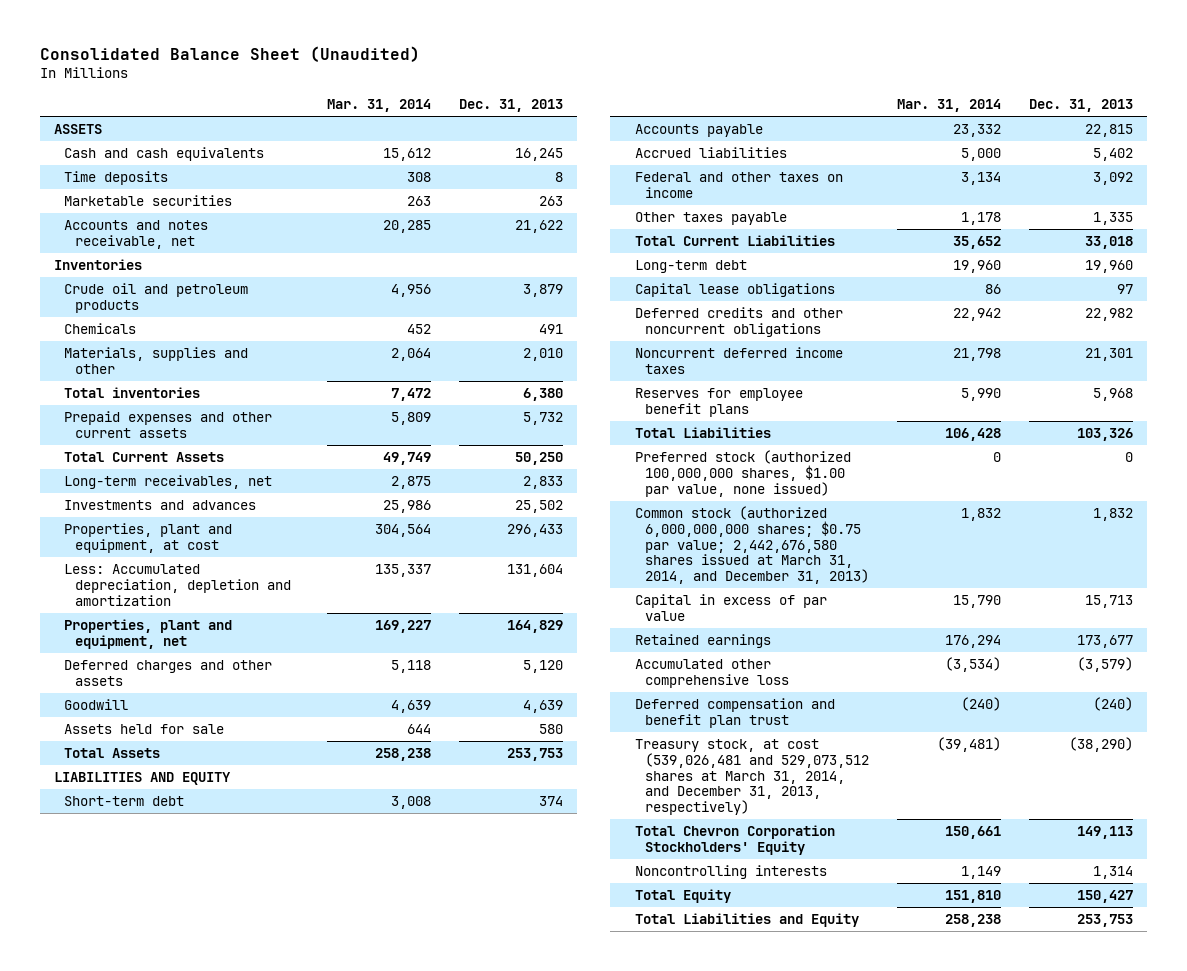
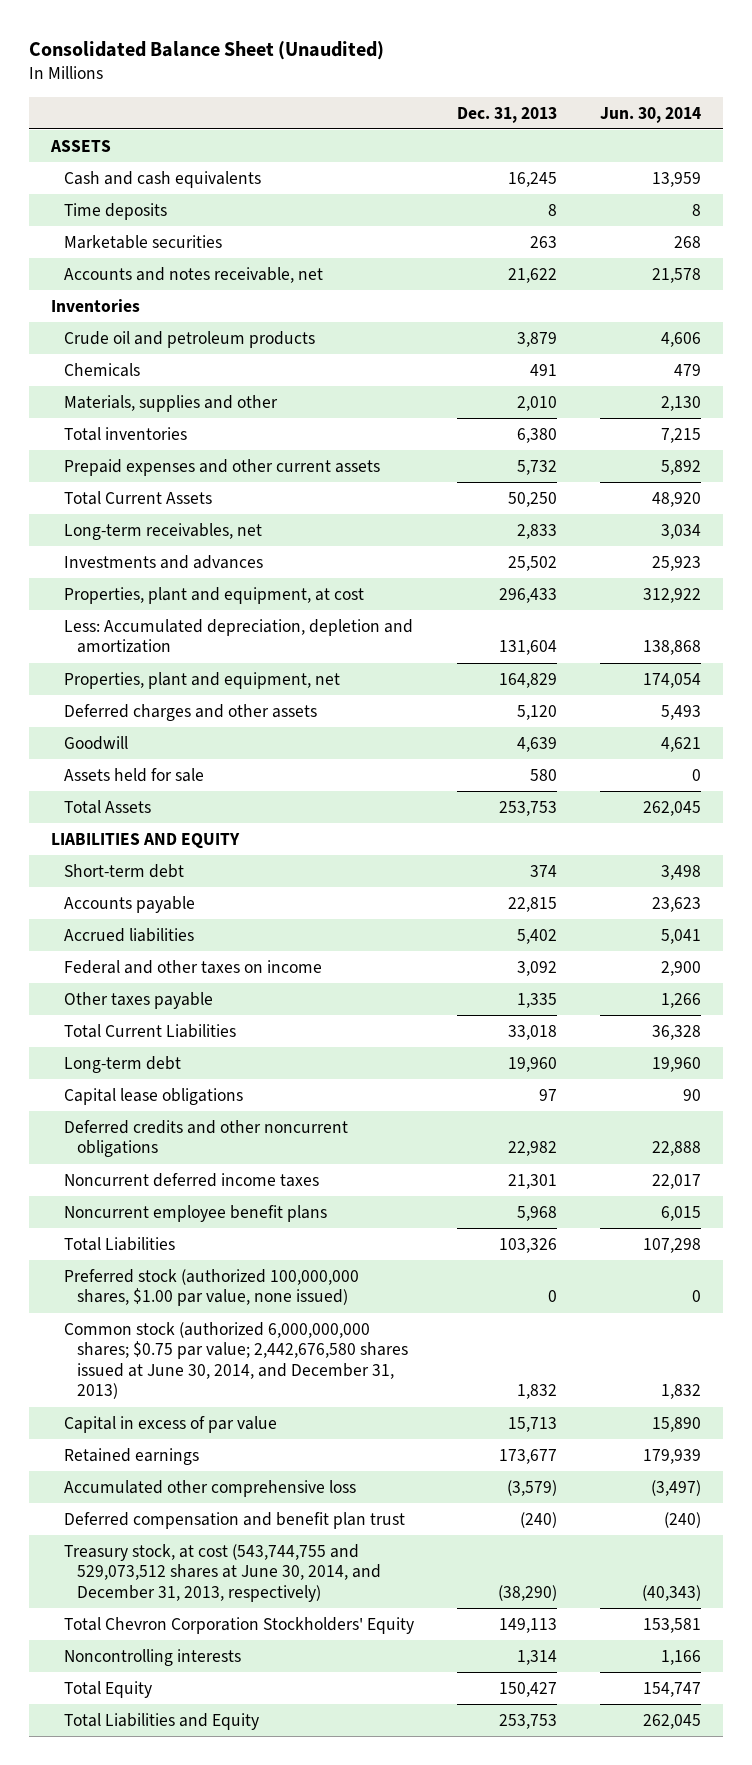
[326,98,431,112] Mar. 31, 2014 -> none
none -> [600,106,702,123] Jun. 30, 2014
[634,388,803,417] Reserves for employee benefit plans -> [63,1204,327,1222] Noncurrent employee benefit plans
[634,506,870,584] Common stock (authorized 6,000,000,000 shares; $0.75 par value; 2,442,676,580 shares issued at March 31, 2014, and December 31, 2013) -> [63,1321,409,1400] Common stock (authorized 6,000,000,000 shares; $0.75 par value; 2,442,676,580 shares issued at June 30, 2014, and December 31, 2013)
[634,739,870,815] Treasury stock, at cost (539,026,481 and 529,073,512 shares at March 31, 2014, and December 31, 2013, respectively) -> [63,1543,382,1602] Treasury stock, at cost (543,744,755 and 529,073,512 shares at June 30, 2014, and December 31, 2013, respectively)

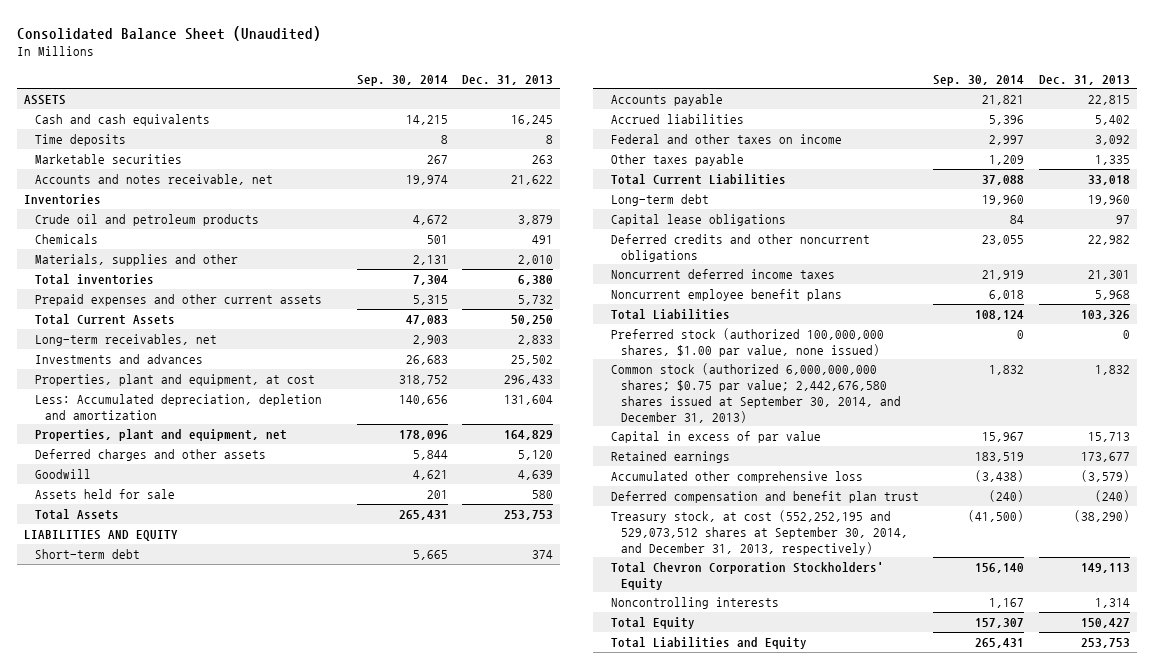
[600,106,702,123] Jun. 30, 2014 -> none
none -> [356,74,448,86] Sep. 30, 2014
[63,1321,409,1400] Common stock (authorized 6,000,000,000 shares; $0.75 par value; 2,442,676,580 shares issued at June 30, 2014, and December 31, 2013) -> [610,363,902,423] Common stock (authorized 6,000,000,000 shares; $0.75 par value; 2,442,676,580 shares issued at September 30, 2014, and December 31, 2013)
[63,1543,382,1602] Treasury stock, at cost (543,744,755 and 529,073,512 shares at June 30, 2014, and December 31, 2013, respectively) -> [610,510,909,555] Treasury stock, at cost (552,252,195 and 529,073,512 shares at September 30, 2014, and December 31, 2013, respectively)

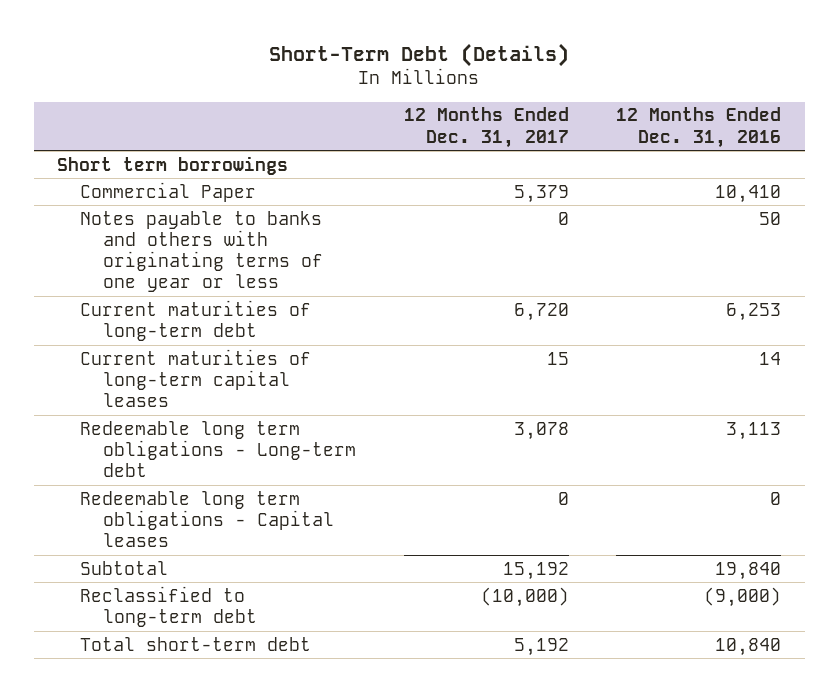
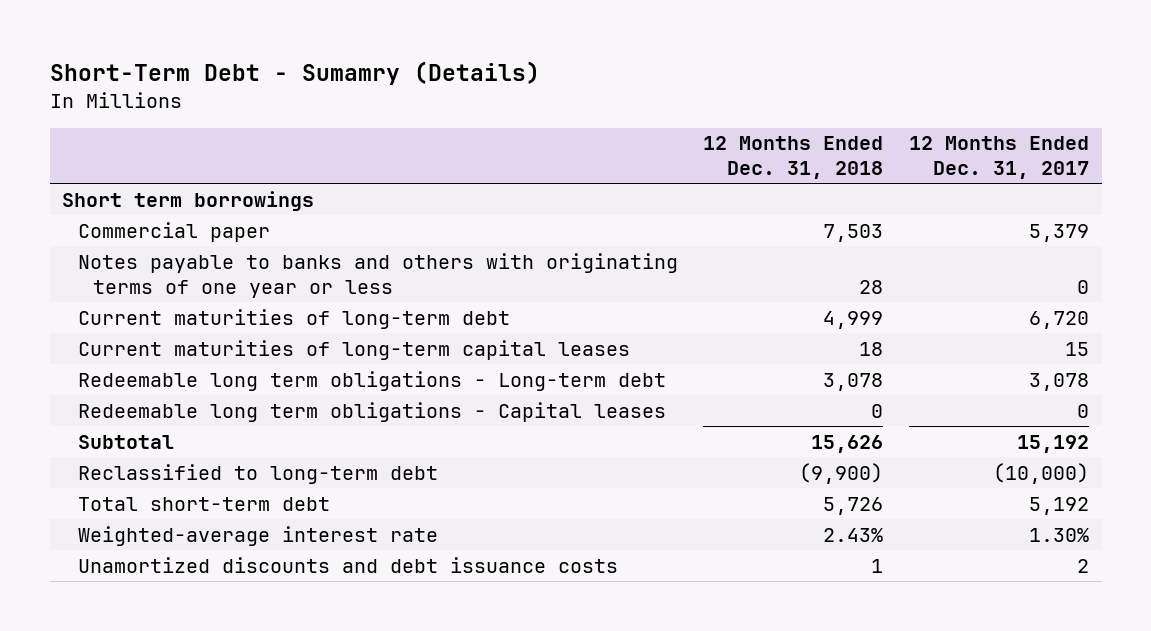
[269,42,570,67] Short-Term Debt (Details) -> [49,60,540,85] Short-Term Debt - Sumamry (Details)
[615,107,781,148] 12 Months Ended Dec. 31, 2016 -> none
none -> [703,136,884,180] 12 Months Ended Dec. 31, 2018
[80,181,257,202] Commercial Paper -> [77,221,270,242] Commercial paper
none -> [77,525,438,546] Weighted-average interest rate
none -> [77,556,618,573] Unamortized discounts and debt issuance costs

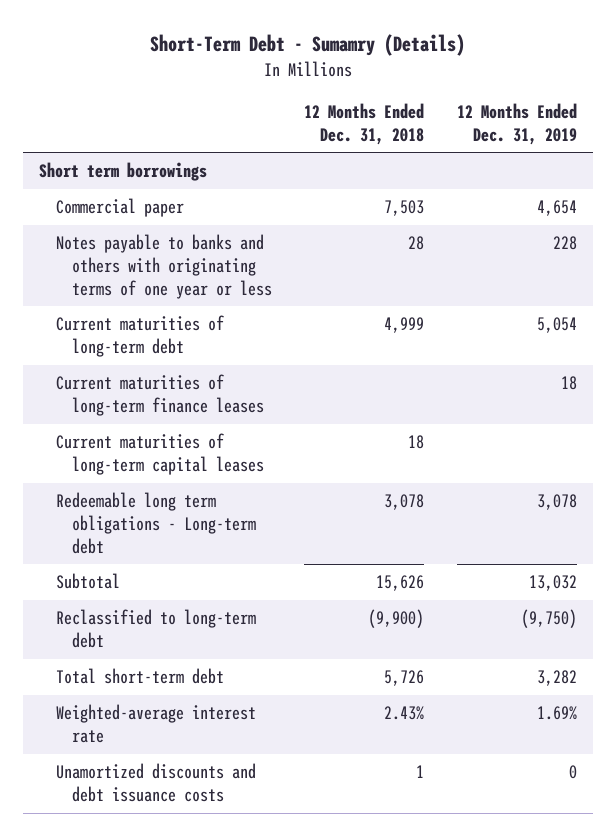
[908,136,1089,180] 12 Months Ended Dec. 31, 2017 -> none
none -> [456,102,577,145] 12 Months Ended Dec. 31, 2019
none -> [55,374,264,417] Current maturities of long-term finance leases
[77,401,666,422] Redeemable long term obligations - Capital leases -> none

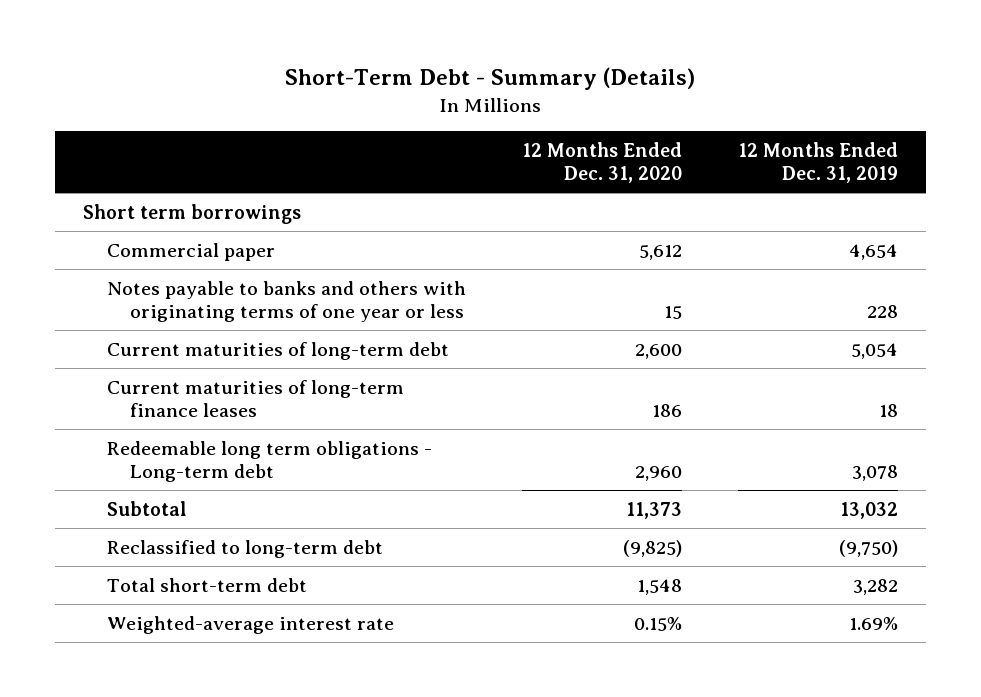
[149,34,465,57] Short-Term Debt - Sumamry (Details) -> [285,67,696,91] Short-Term Debt - Summary (Details)
[304,102,425,145] 12 Months Ended Dec. 31, 2018 -> none
none -> [521,142,682,183] 12 Months Ended Dec. 31, 2020
[55,433,264,476] Current maturities of long-term capital leases -> none
[55,763,256,803] Unamortized discounts and debt issuance costs -> none

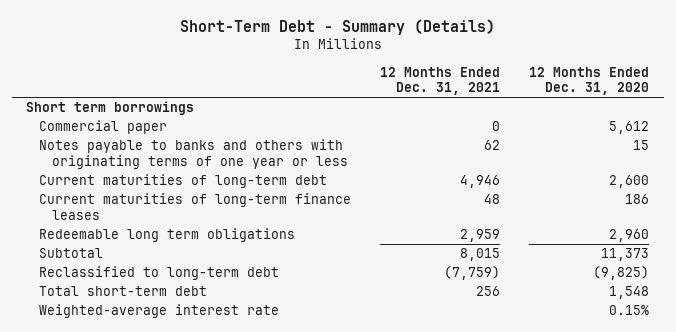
[738,142,899,183] 12 Months Ended Dec. 31, 2019 -> none
none -> [380,66,501,96] 12 Months Ended Dec. 31, 2021
[106,440,432,482] Redeemable long term obligations - Long-term debt -> [38,228,295,243] Redeemable long term obligations

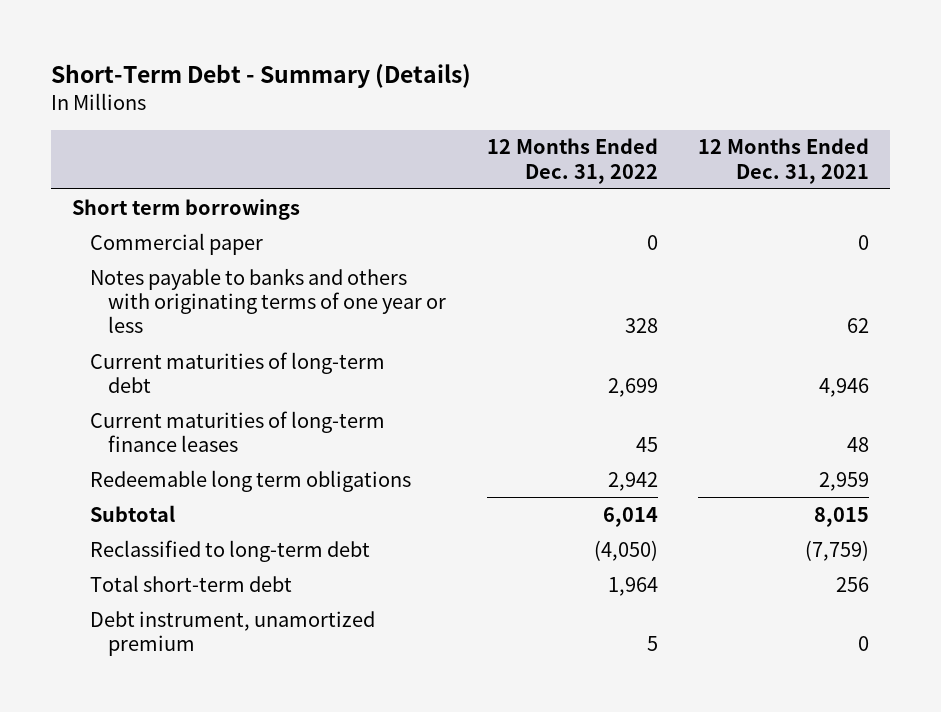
[529,66,650,96] 12 Months Ended Dec. 31, 2020 -> none
none -> [486,138,658,184] 12 Months Ended Dec. 31, 2022
[38,304,279,319] Weighted-average interest rate -> none
none -> [89,610,375,657] Debt instrument, unamortized premium

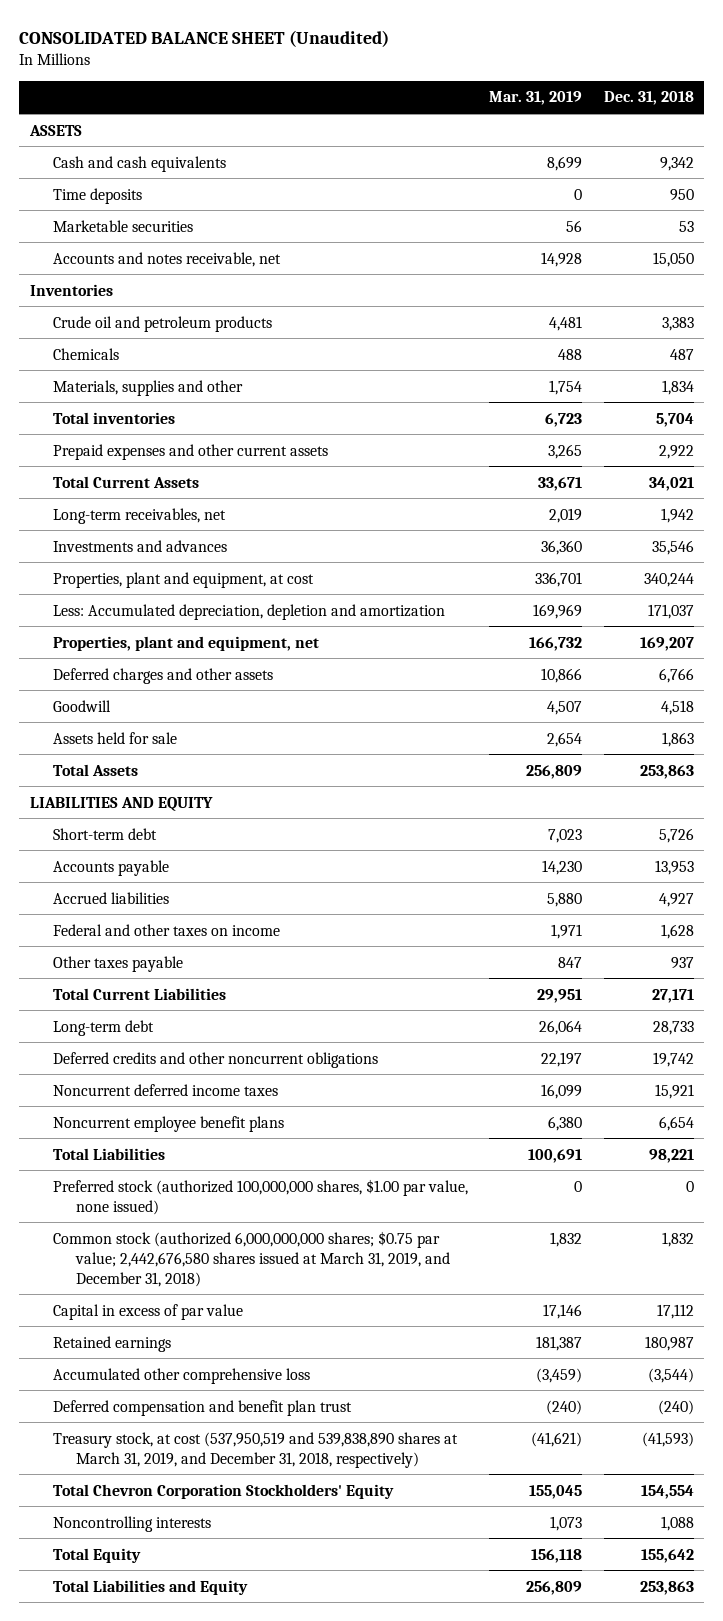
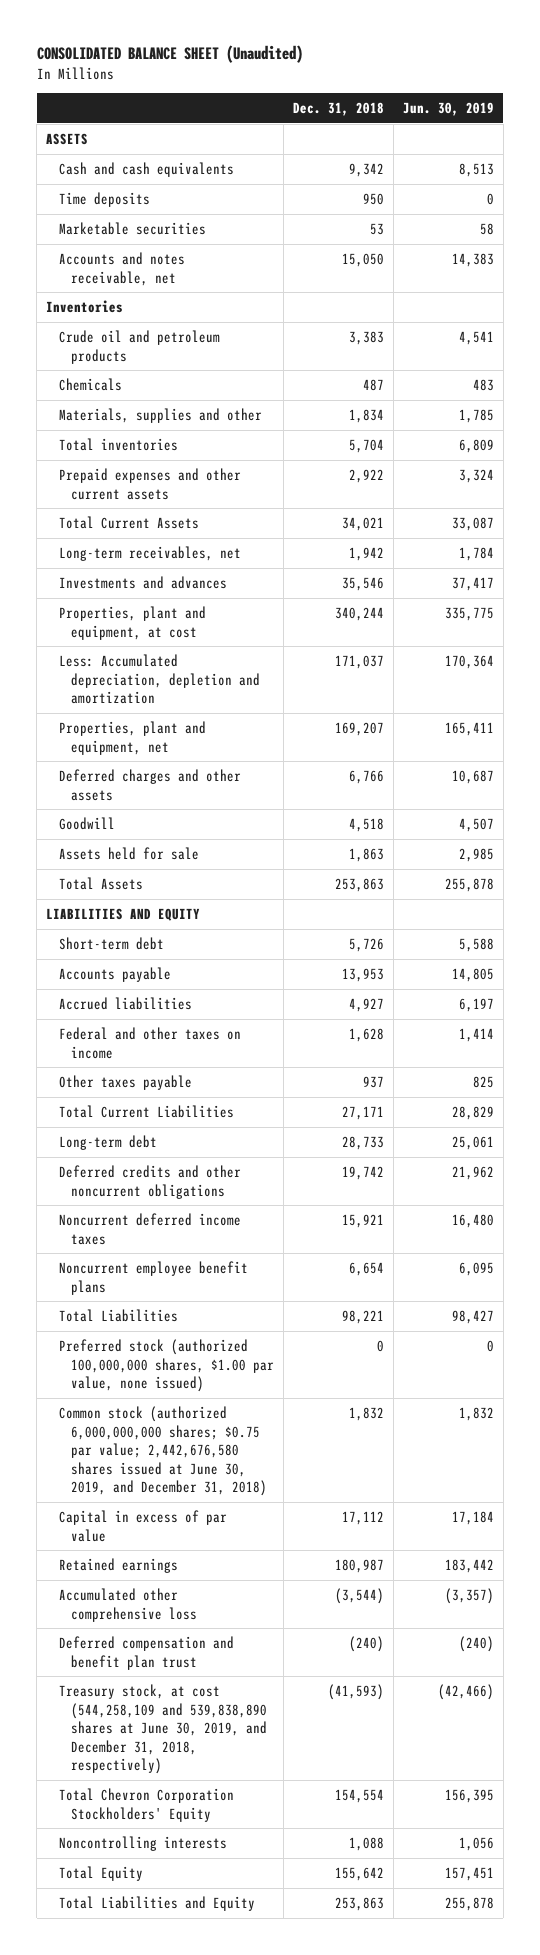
[489,91,583,106] Mar. 31, 2019 -> none
none -> [402,101,494,116] Jun. 30, 2019
[52,1230,451,1287] Common stock (authorized 6,000,000,000 shares; $0.75 par value; 2,442,676,580 shares issued at March 31, 2019, and December 31, 2018) -> [58,1405,267,1497] Common stock (authorized 6,000,000,000 shares; $0.75 par value; 2,442,676,580 shares issued at June 30, 2019, and December 31, 2018)
[52,1431,458,1468] Treasury stock, at cost (537,950,519 and 539,838,890 shares at March 31, 2019, and December 31, 2018, respectively) -> [58,1683,267,1775] Treasury stock, at cost (544,258,109 and 539,838,890 shares at June 30, 2019, and December 31, 2018, respectively)

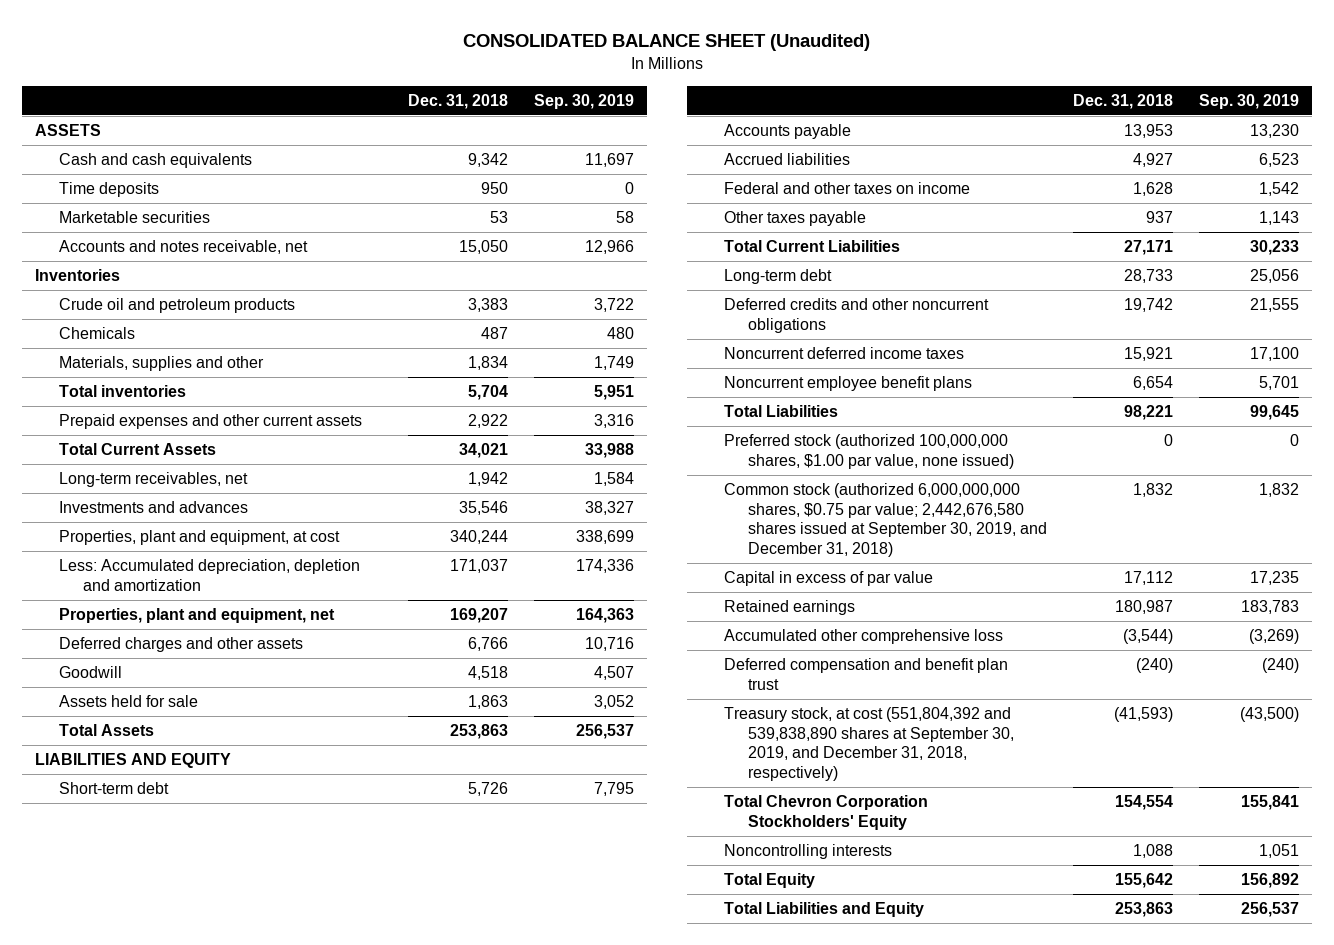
[402,101,494,116] Jun. 30, 2019 -> none
none -> [533,93,634,109] Sep. 30, 2019
[58,1405,267,1497] Common stock (authorized 6,000,000,000 shares; $0.75 par value; 2,442,676,580 shares issued at June 30, 2019, and December 31, 2018) -> [724,483,1048,557] Common stock (authorized 6,000,000,000 shares, $0.75 par value; 2,442,676,580 shares issued at September 30, 2019, and December 31, 2018)
[58,1683,267,1775] Treasury stock, at cost (544,258,109 and 539,838,890 shares at June 30, 2019, and December 31, 2018, respectively) -> [724,707,1015,781] Treasury stock, at cost (551,804,392 and 539,838,890 shares at September 30, 2019, and December 31, 2018, respectively)

